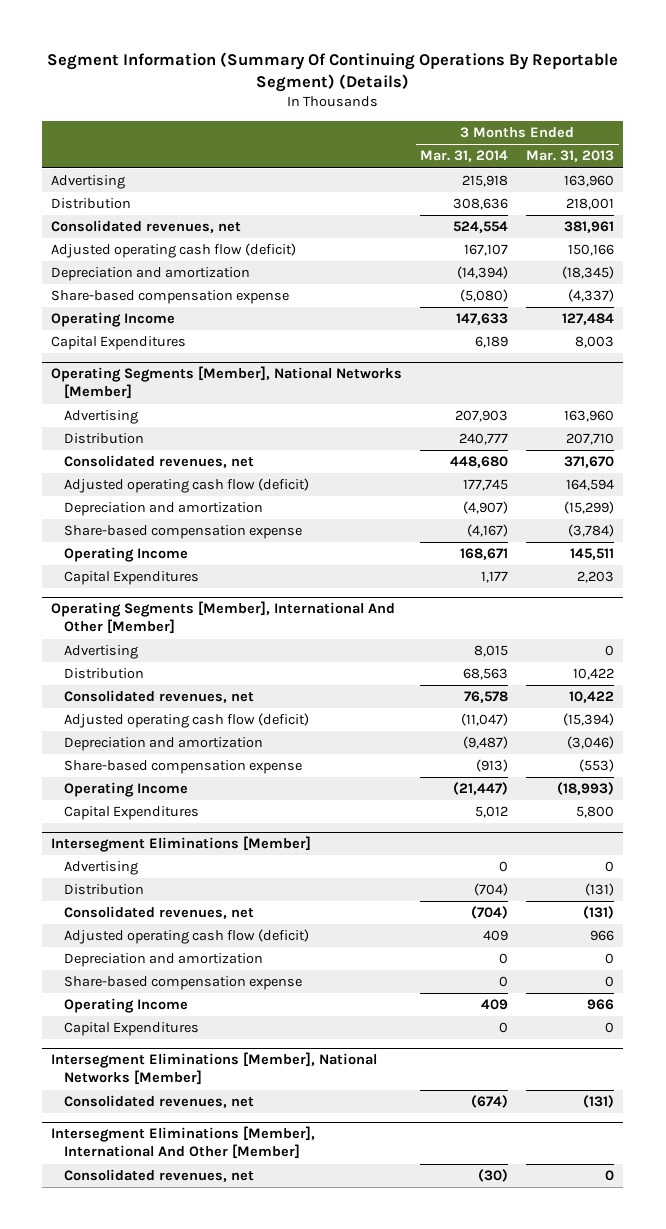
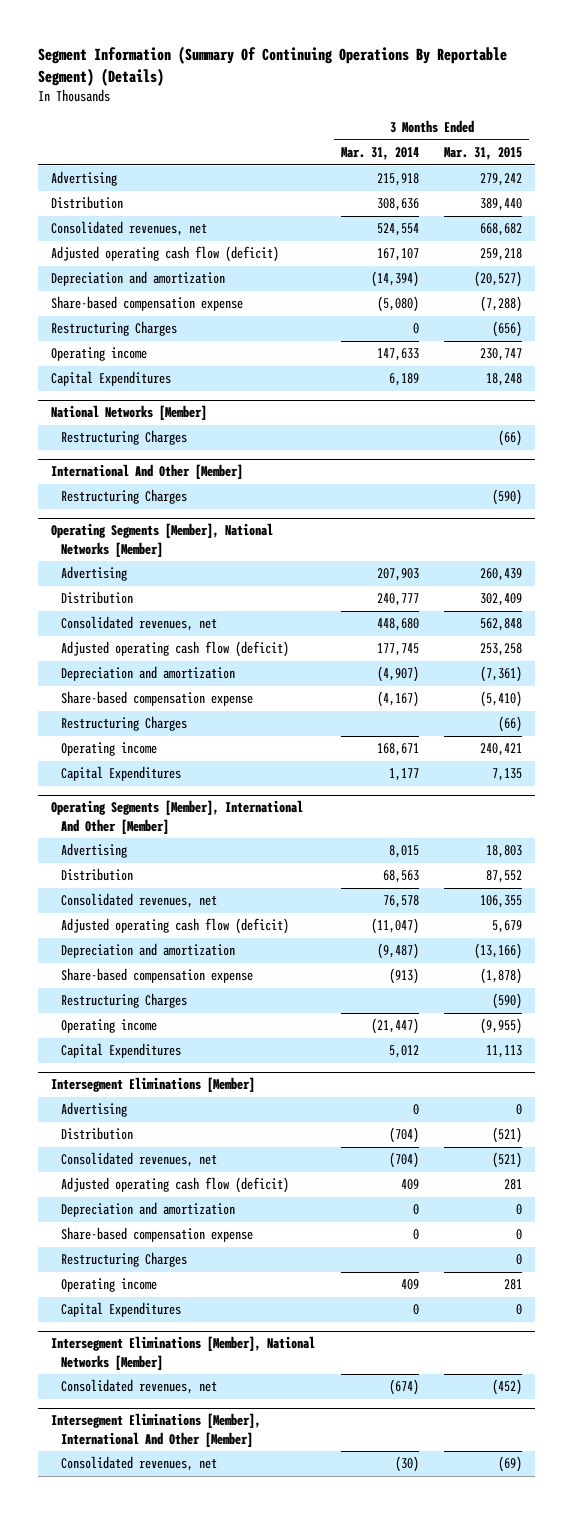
[526,150,615,163] Mar. 31, 2013 -> none
none -> [444,147,523,161] Mar. 31, 2015
none -> [50,321,177,337] Restructuring Charges
[51,312,176,328] Operating Income -> [50,347,147,362] Operating income
none -> [50,405,207,421] National Networks [Member]
none -> [61,430,188,446] Restructuring Charges
none -> [50,464,243,480] International And Other [Member]
none -> [61,489,188,505] Restructuring Charges
none -> [61,716,188,732] Restructuring Charges
[63,547,188,563] Operating Income -> [61,742,158,757] Operating income
none -> [61,993,188,1009] Restructuring Charges
[63,782,188,798] Operating Income -> [61,1019,158,1034] Operating income
none -> [61,1252,188,1268] Restructuring Charges
[63,998,188,1014] Operating Income -> [61,1278,158,1293] Operating income

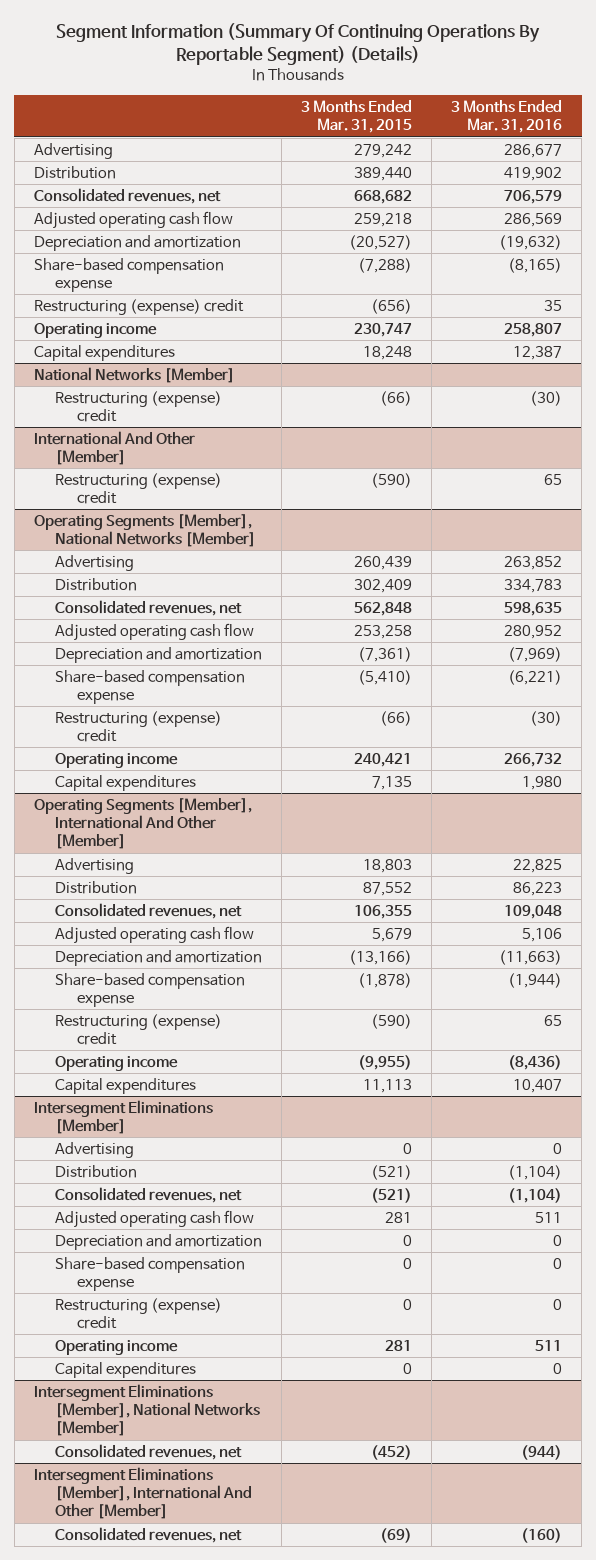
[340,147,419,161] Mar. 31, 2014 -> none
none -> [451,100,563,134] 3 Months Ended Mar. 31, 2016
[50,246,279,263] Adjusted operating cash flow (deficit) -> [33,210,233,229] Adjusted operating cash flow
[50,321,177,337] Restructuring Charges -> [33,298,244,315] Restructuring (expense) credit
[50,371,171,387] Capital Expenditures -> [33,344,175,361] Capital expenditures
[61,430,188,446] Restructuring Charges -> [55,390,223,423] Restructuring (expense) credit
[61,489,188,505] Restructuring Charges -> [55,472,223,505] Restructuring (expense) credit
[61,641,290,658] Adjusted operating cash flow (deficit) -> [55,622,255,641] Adjusted operating cash flow
[61,716,188,732] Restructuring Charges -> [55,710,223,743] Restructuring (expense) credit
[61,766,182,782] Capital Expenditures -> [55,774,197,791] Capital expenditures
[61,918,290,935] Adjusted operating cash flow (deficit) -> [55,925,255,944] Adjusted operating cash flow
[61,993,188,1009] Restructuring Charges -> [55,1013,223,1046] Restructuring (expense) credit
[61,1043,182,1059] Capital Expenditures -> [55,1077,197,1094] Capital expenditures
[61,1177,290,1194] Adjusted operating cash flow (deficit) -> [55,1209,255,1228] Adjusted operating cash flow
[61,1252,188,1268] Restructuring Charges -> [55,1297,223,1330] Restructuring (expense) credit
[61,1302,182,1318] Capital Expenditures -> [55,1361,197,1378] Capital expenditures

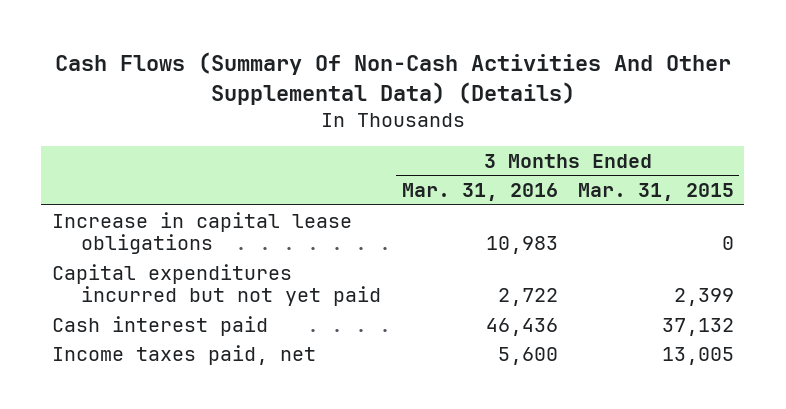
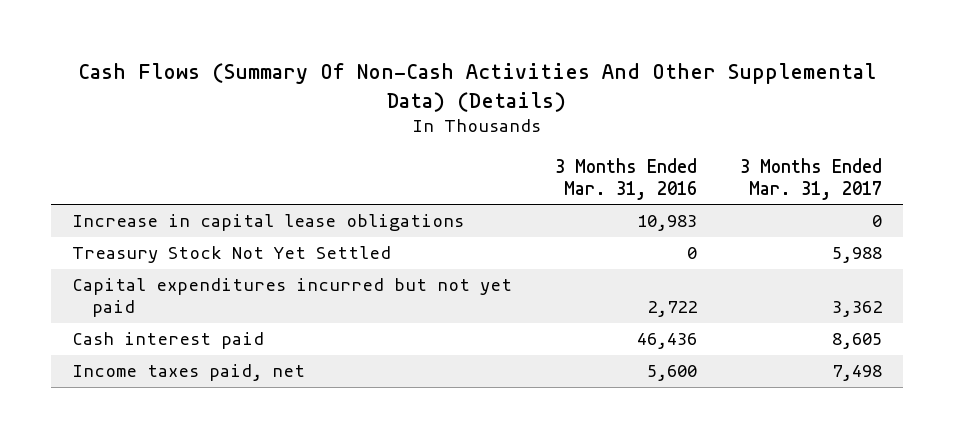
[578,183,735,202] Mar. 31, 2015 -> none
none -> [739,157,882,200] 3 Months Ended Mar. 31, 2017
none -> [72,246,392,264] Treasury Stock Not Yet Settled

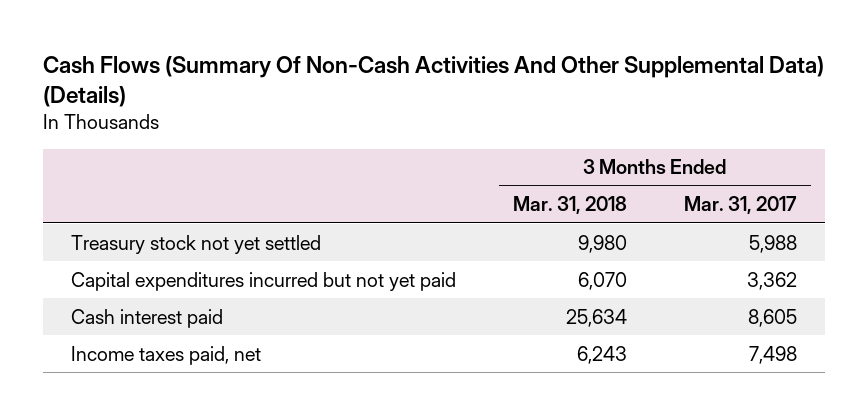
[555,157,698,200] 3 Months Ended Mar. 31, 2016 -> none
none -> [512,196,627,215] Mar. 31, 2018
[72,214,465,232] Increase in capital lease obligations -> none
[72,246,392,264] Treasury Stock Not Yet Settled -> [71,234,322,254] Treasury stock not yet settled

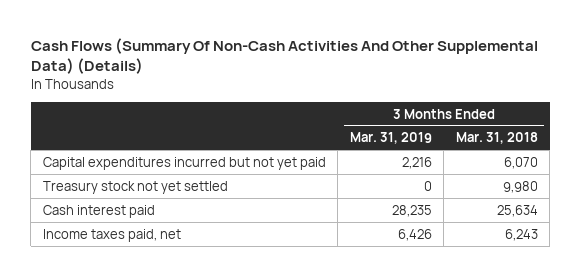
[683,196,797,215] Mar. 31, 2017 -> none
none -> [349,132,432,145] Mar. 31, 2019
[71,234,322,254] Treasury stock not yet settled -> [42,180,228,194] Treasury stock not yet settled

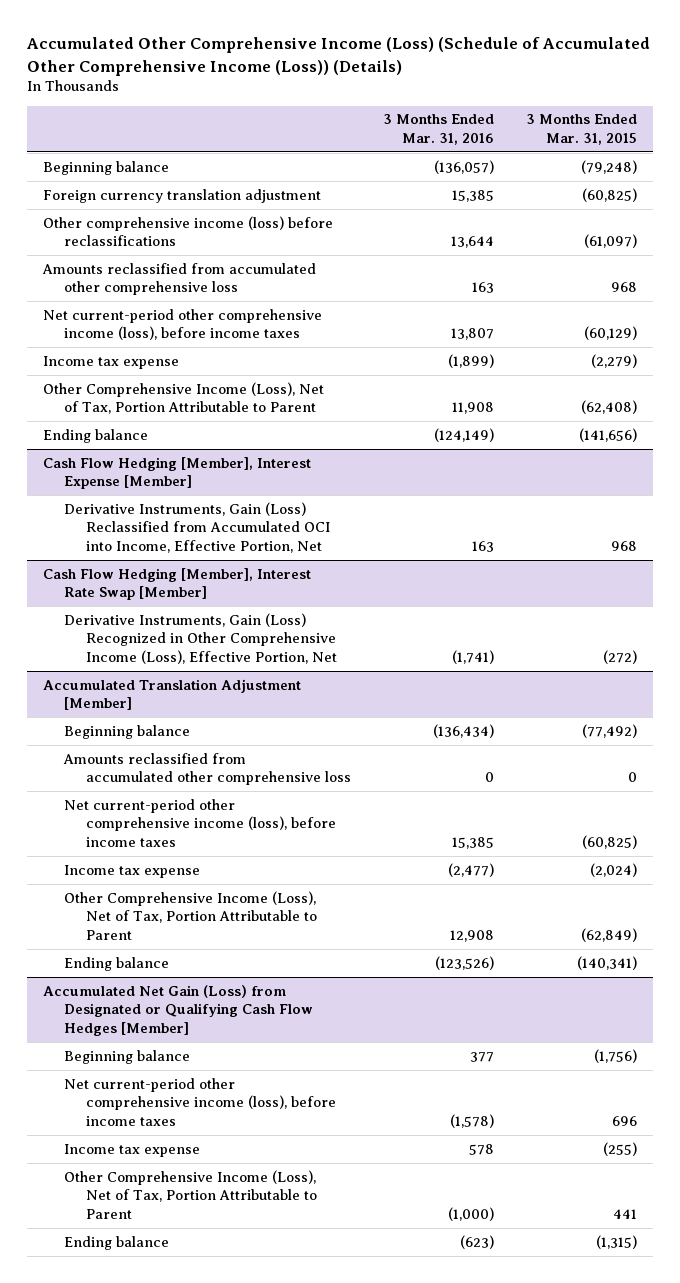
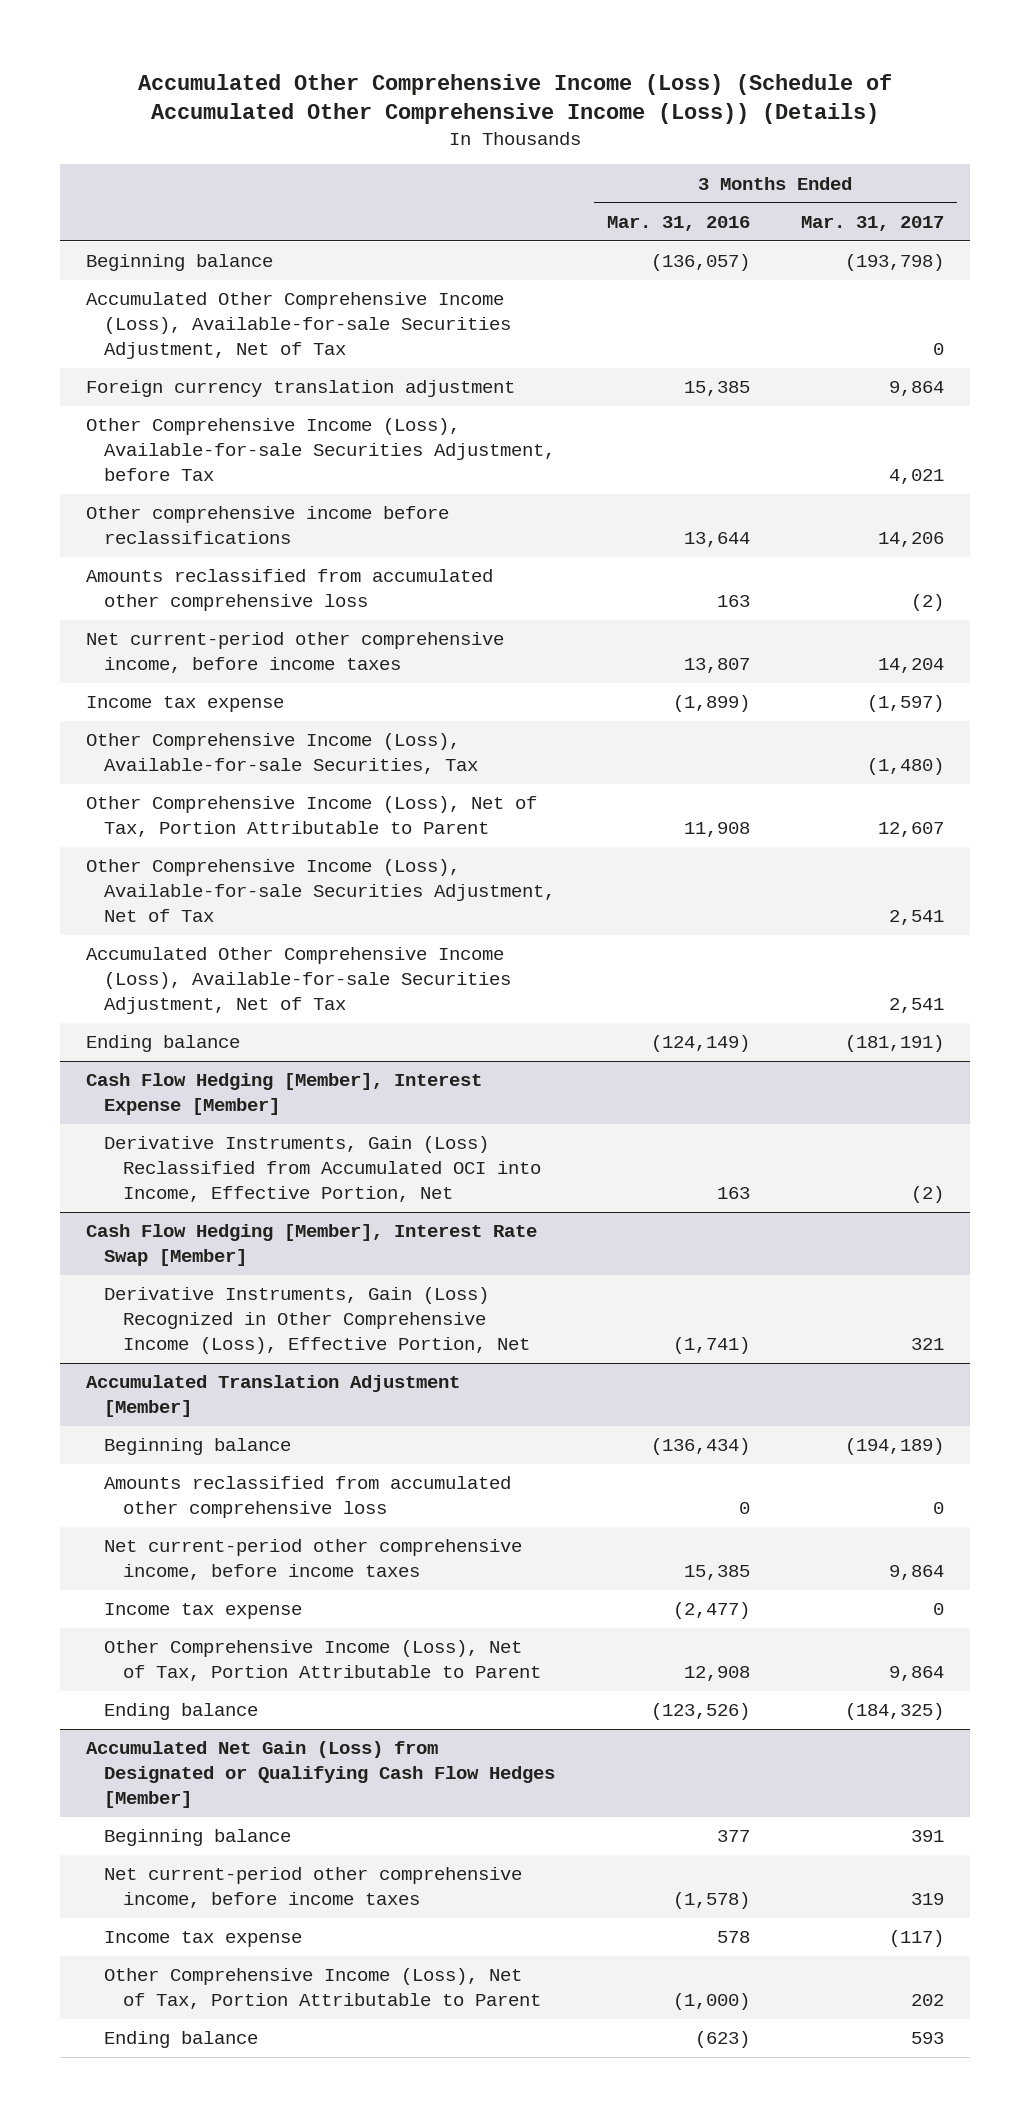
[526,114,638,146] 3 Months Ended Mar. 31, 2015 -> none
none -> [801,215,945,231] Mar. 31, 2017
none -> [85,292,512,359] Accumulated Other Comprehensive Income (Loss), Available-for-sale Securities Adjustment, Net of Tax
none -> [85,418,556,481] Other Comprehensive Income (Loss), Available-for-sale Securities Adjustment, before Tax
[42,215,333,247] Other comprehensive income (loss) before reclassifications -> [85,506,449,545] Other comprehensive income before reclassifications
[42,308,322,341] Net current-period other comprehensive income (loss), before income taxes -> [85,632,504,674] Net current-period other comprehensive income, before income taxes
none -> [85,733,479,775] Other Comprehensive Income (Loss), Available-for-sale Securities, Tax
none -> [85,859,556,922] Other Comprehensive Income (Loss), Available-for-sale Securities Adjustment, Net of Tax
none -> [85,947,512,1014] Accumulated Other Comprehensive Income (Loss), Available-for-sale Securities Adjustment, Net of Tax
[64,798,336,848] Net current-period other comprehensive income (loss), before income taxes -> [104,1539,523,1581] Net current-period other comprehensive income, before income taxes
[64,1077,336,1127] Net current-period other comprehensive income (loss), before income taxes -> [104,1867,523,1909] Net current-period other comprehensive income, before income taxes

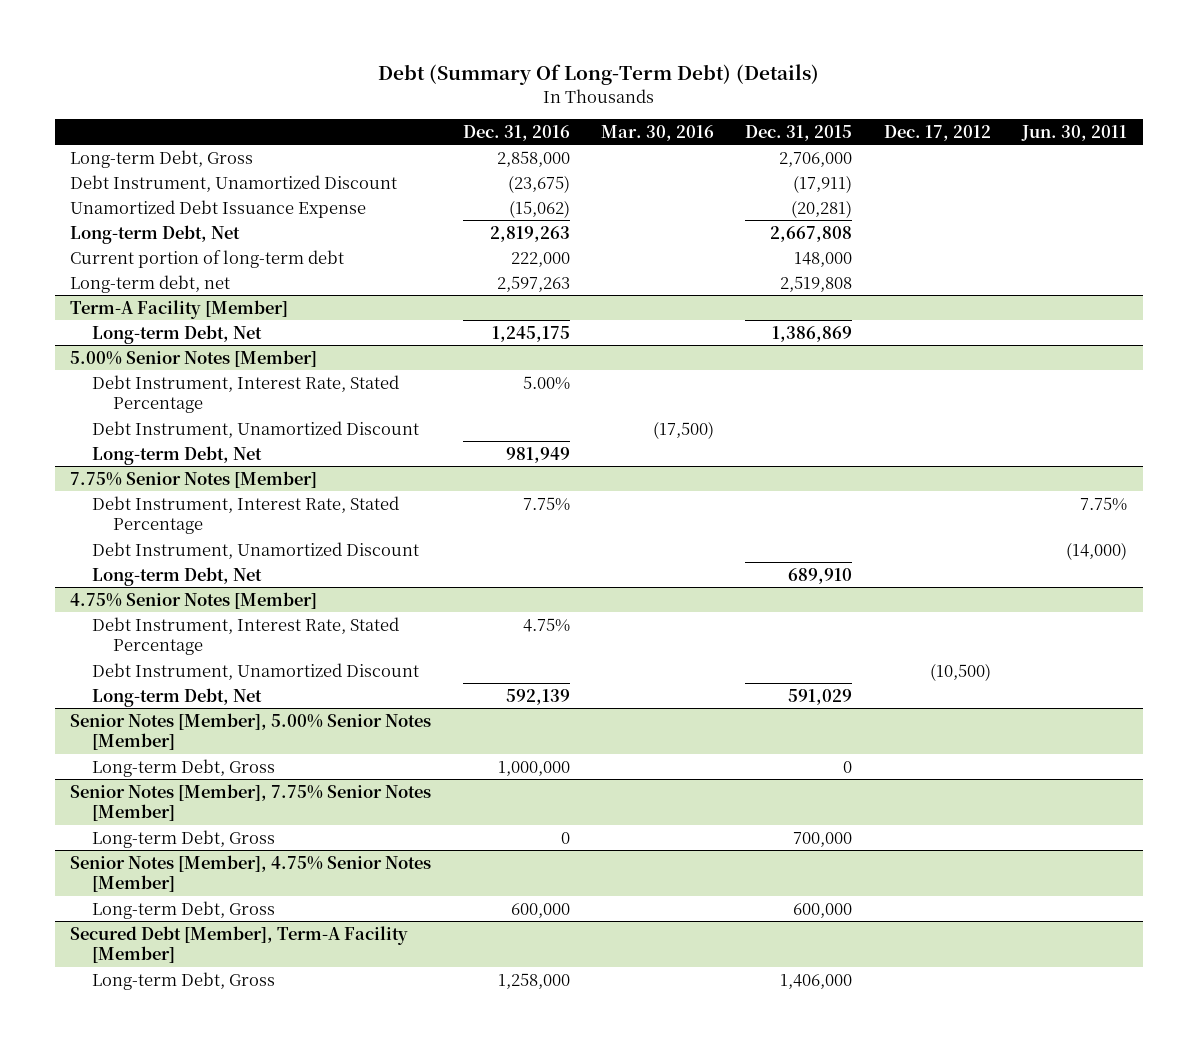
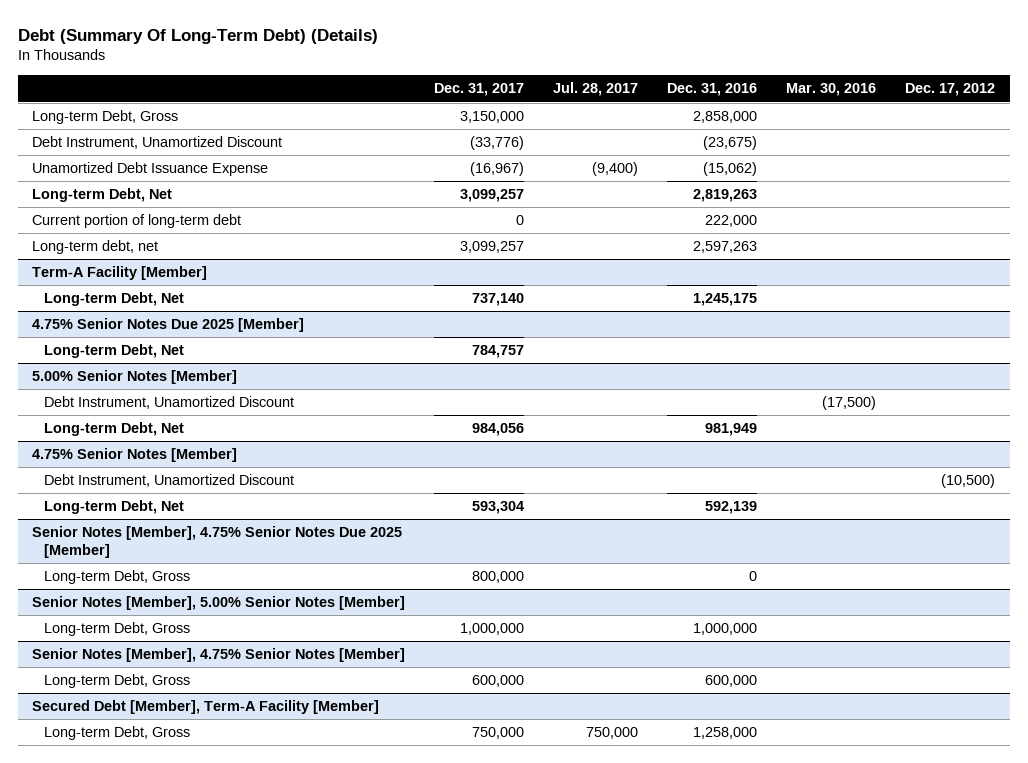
[745,124,853,141] Dec. 31, 2015 -> none
[1020,124,1127,141] Jun. 30, 2011 -> none
none -> [434,83,525,97] Dec. 31, 2017
none -> [553,82,639,97] Jul. 28, 2017
none -> [32,318,305,333] 4.75% Senior Notes Due 2025 [Member]
none -> [43,344,184,359] Long-term Debt, Net
[91,374,399,414] Debt Instrument, Interest Rate, Stated Percentage -> none
[70,470,318,488] 7.75% Senior Notes [Member] -> none
[91,495,399,535] Debt Instrument, Interest Rate, Stated Percentage -> none
[91,541,419,559] Debt Instrument, Unamortized Discount -> none
[91,566,262,586] Long-term Debt, Net -> none
[91,616,399,656] Debt Instrument, Interest Rate, Stated Percentage -> none
none -> [32,526,403,558] Senior Notes [Member], 4.75% Senior Notes Due 2025 [Member]
none -> [43,570,190,585] Long-term Debt, Gross
[70,783,432,822] Senior Notes [Member], 7.75% Senior Notes [Member] -> none
[91,829,275,848] Long-term Debt, Gross -> none

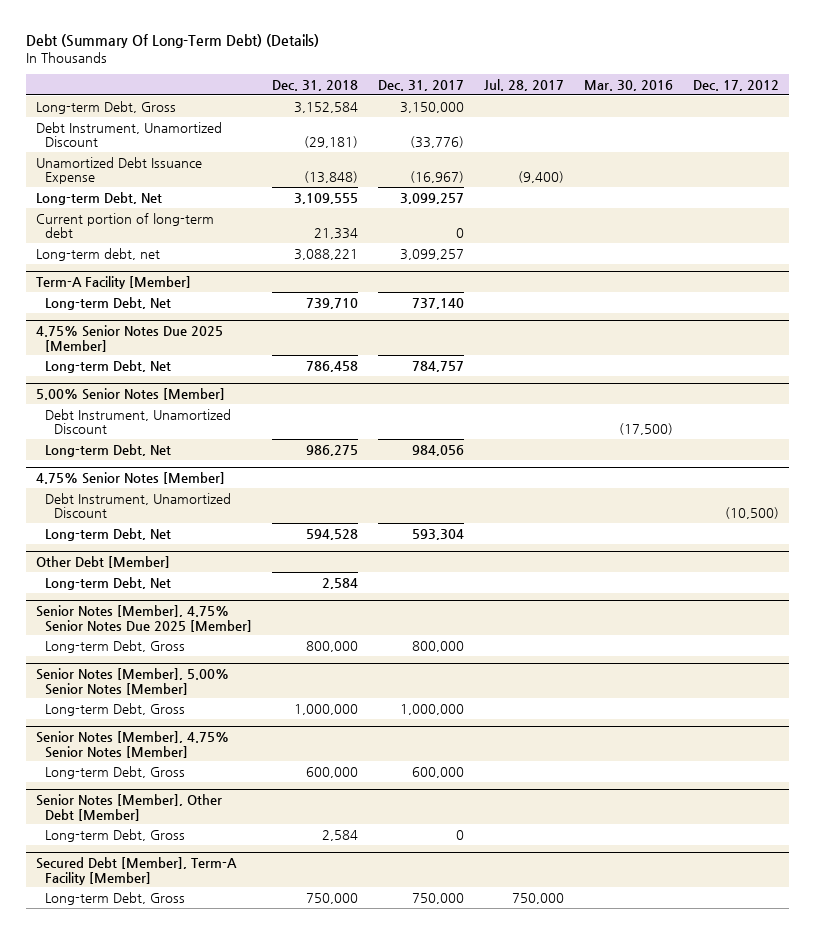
[667,83,758,97] Dec. 31, 2016 -> none
none -> [272,80,359,92] Dec. 31, 2018
none -> [36,555,171,568] Other Debt [Member]
none -> [45,576,172,590] Long-term Debt, Net
none -> [36,793,223,821] Senior Notes [Member], Other Debt [Member]
none -> [45,828,186,842] Long-term Debt, Gross

